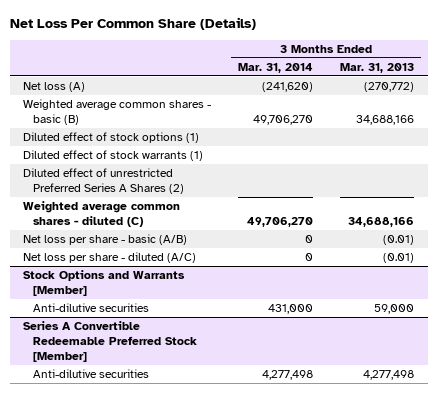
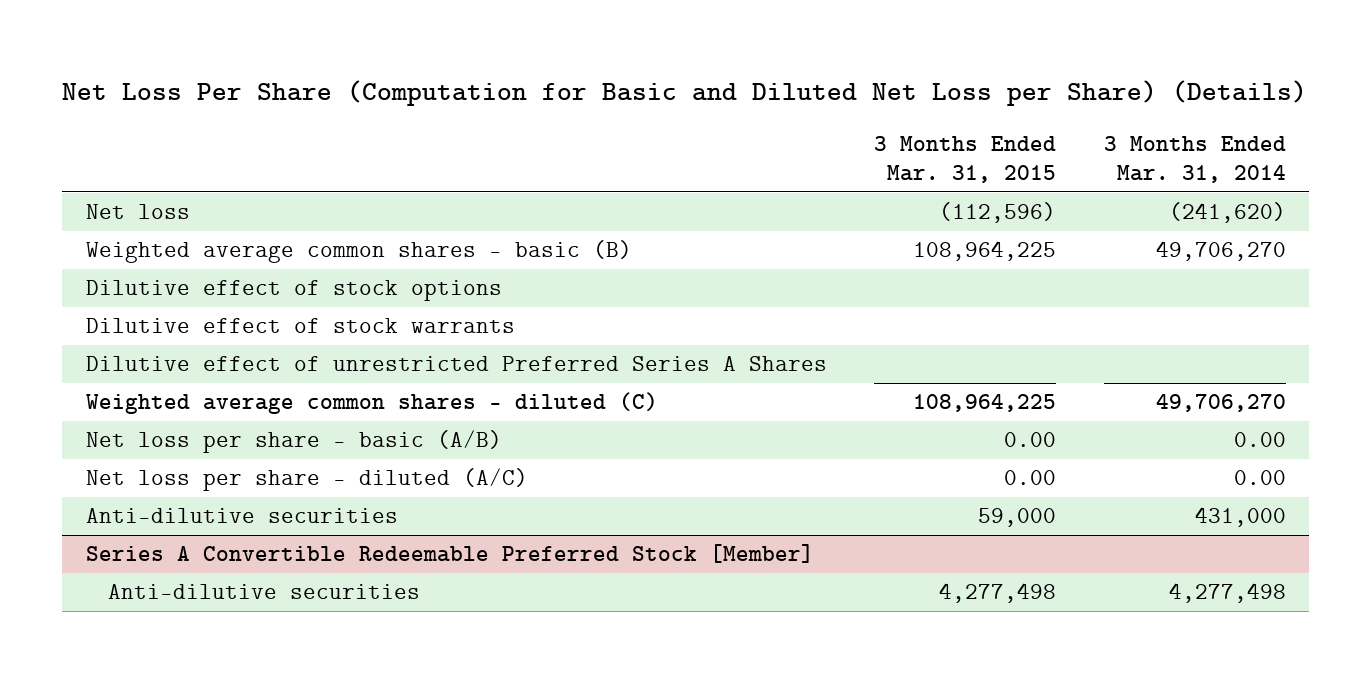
[9,16,256,30] Net Loss Per Common Share (Details) -> [62,80,1308,107] Net Loss Per Share (Computation for Basic and Diluted Net Loss per Share) (Details)
[340,62,415,73] Mar. 31, 2013 -> none
none -> [874,135,1057,184] 3 Months Ended Mar. 31, 2015
[23,82,86,93] Net loss (A) -> [86,204,191,220] Net loss
[23,132,200,144] Diluted effect of stock options (1) -> [86,280,503,302] Dilutive effect of stock options
[23,150,204,162] Diluted effect of stock warrants (1) -> [86,318,516,334] Dilutive effect of stock warrants
[23,168,185,195] Diluted effect of unrestricted Preferred Series A Shares (2) -> [86,356,828,372] Dilutive effect of unrestricted Preferred Series A Shares
[23,270,186,297] Stock Options and Warrants [Member] -> none
[305,235,314,244] 0 -> [1233,432,1286,448] 0.00
[305,253,314,262] 0 -> [1233,470,1286,486] 0.00

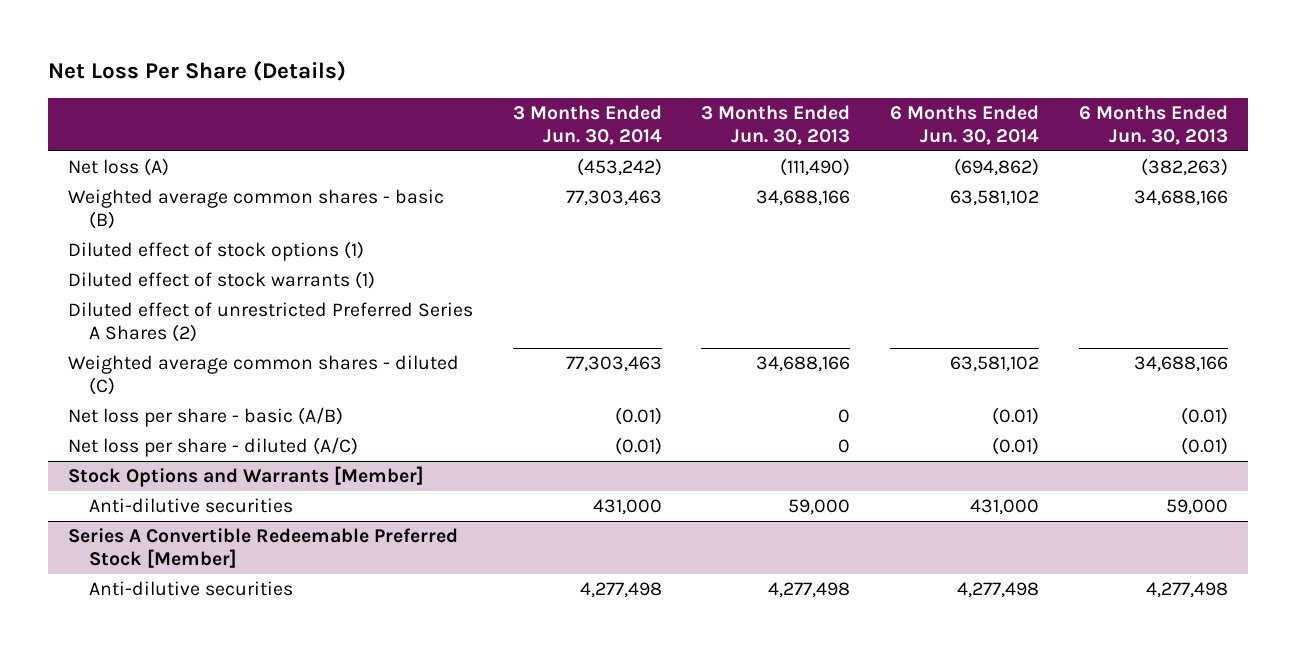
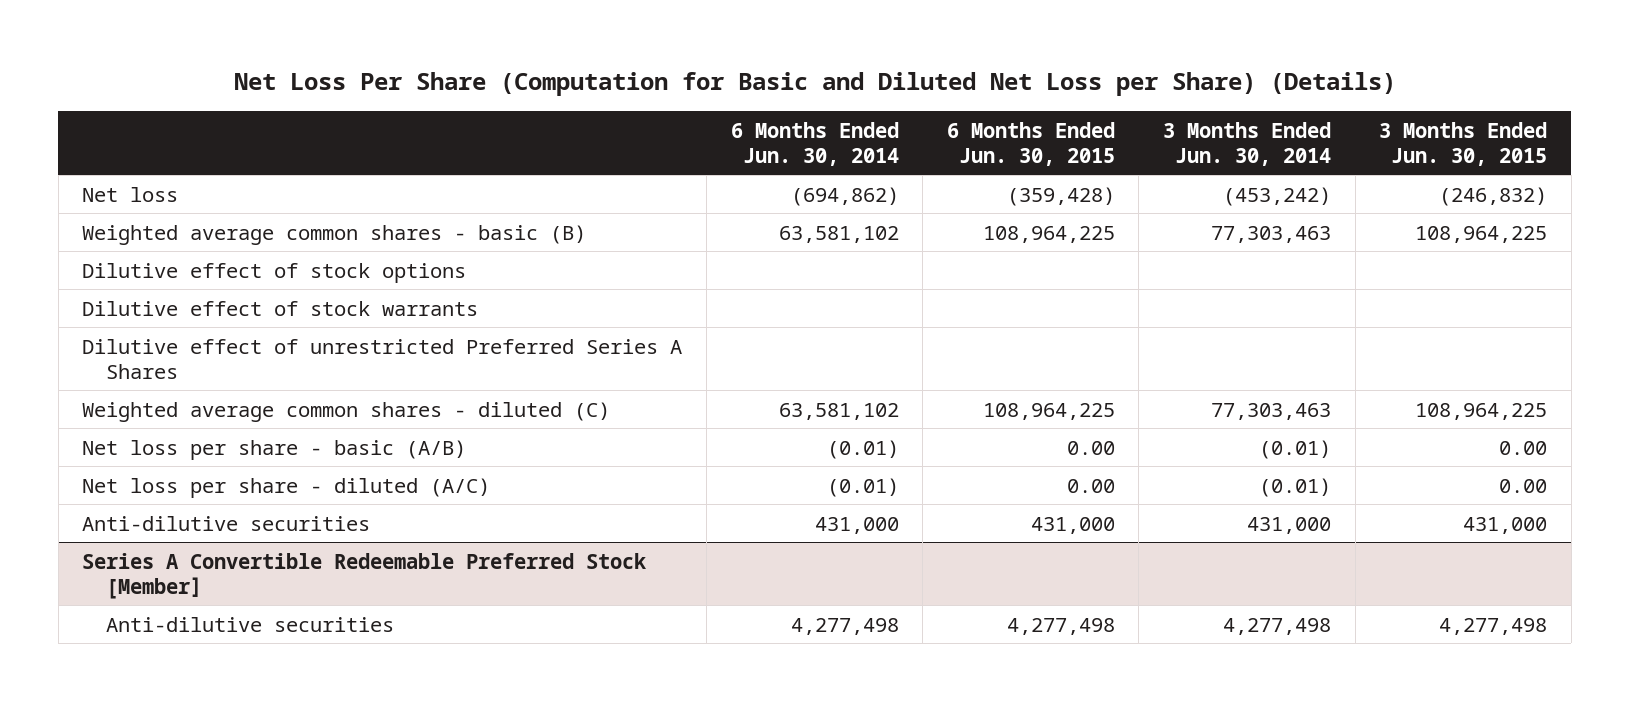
[48,61,347,82] Net Loss Per Share (Details) -> [233,72,1396,97] Net Loss Per Share (Computation for Basic and Diluted Net Loss per Share) (Details)
[701,104,851,145] 3 Months Ended Jun. 30, 2013 -> none
[1078,104,1228,145] 6 Months Ended Jun. 30, 2013 -> none
none -> [946,121,1115,166] 6 Months Ended Jun. 30, 2015
none -> [1379,121,1548,166] 3 Months Ended Jun. 30, 2015
[68,157,170,176] Net loss (A) -> [82,186,179,202] Net loss
[68,240,365,261] Diluted effect of stock options (1) -> [82,262,467,283] Dilutive effect of stock options
[68,270,376,289] Diluted effect of stock warrants (1) -> [82,300,479,316] Dilutive effect of stock warrants
[68,301,474,343] Diluted effect of unrestricted Preferred Series A Shares (2) -> [82,338,683,379] Dilutive effect of unrestricted Preferred Series A Shares
[68,465,425,487] Stock Options and Warrants [Member] -> none

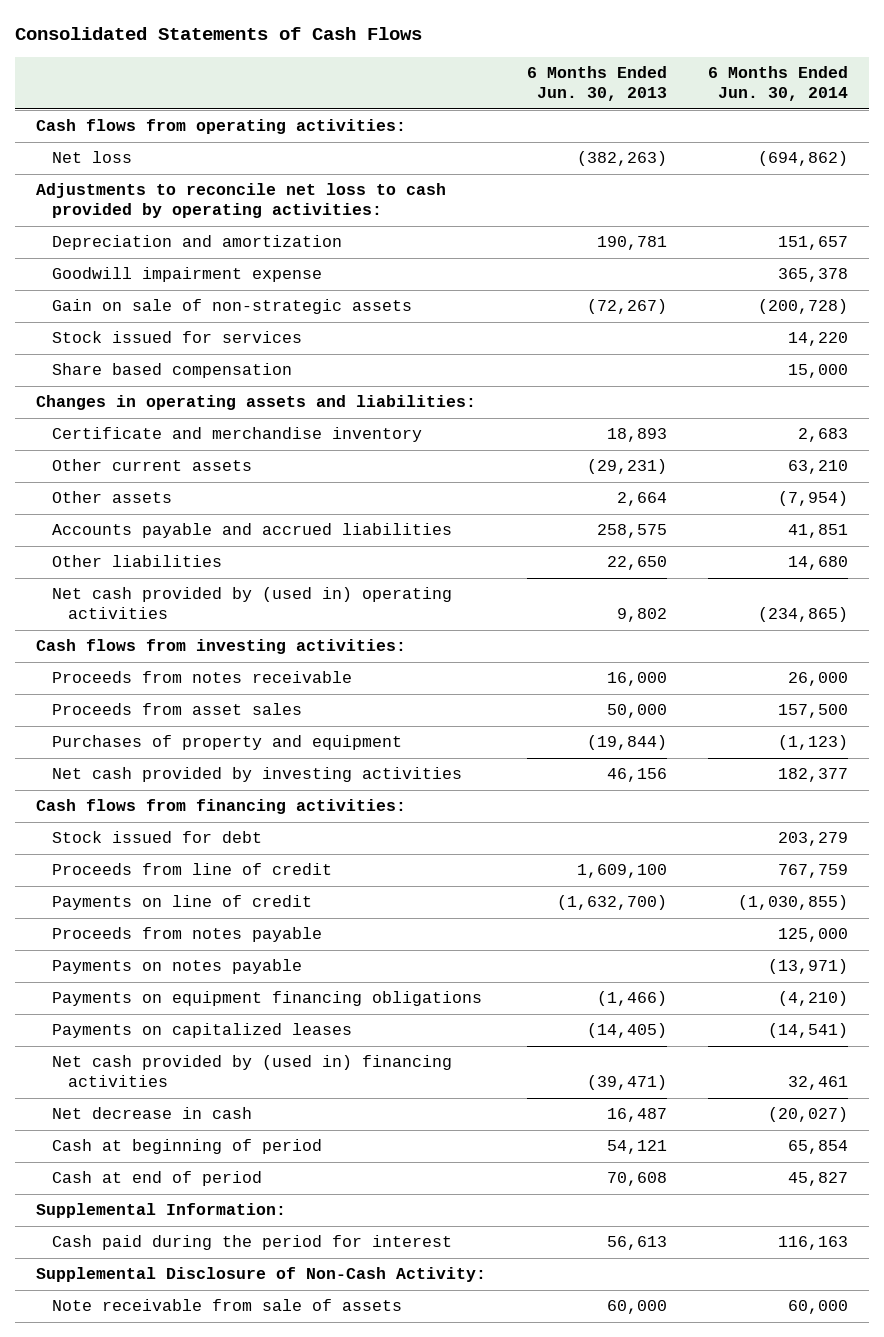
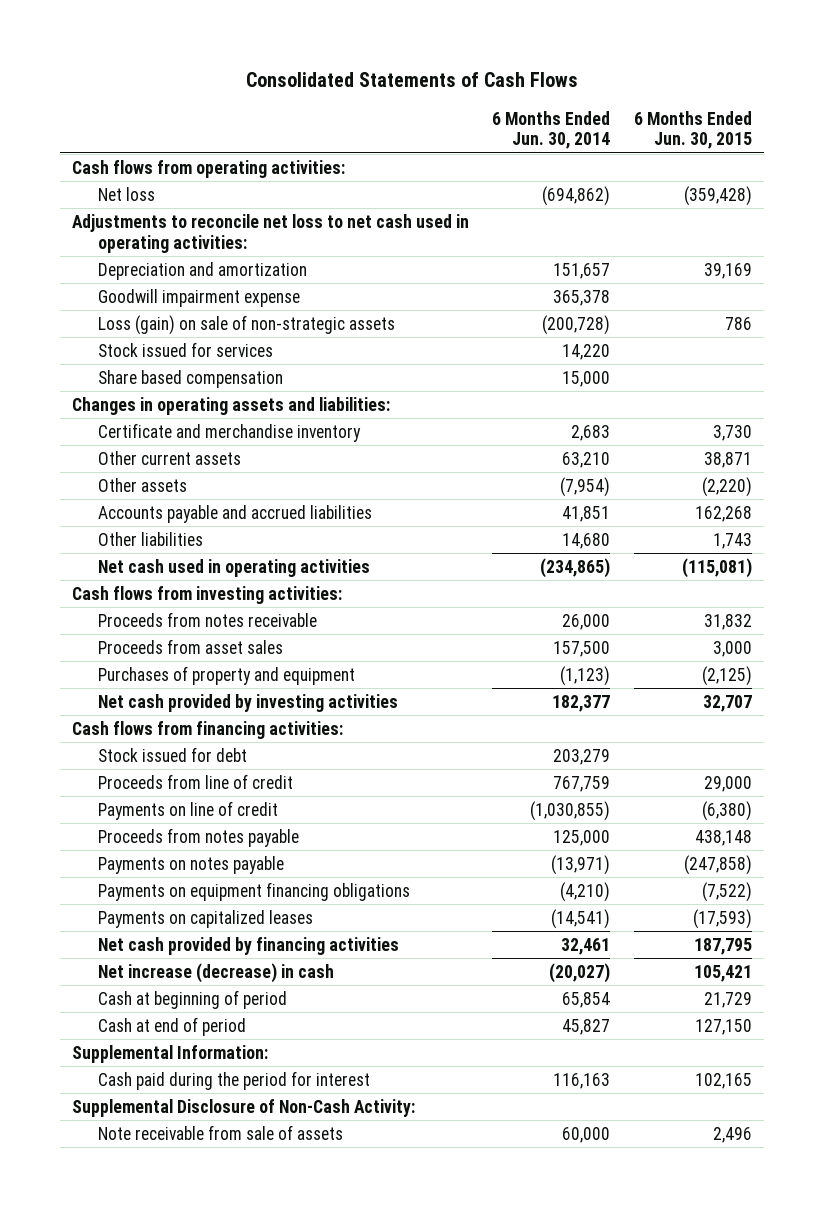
[526,66,667,102] 6 Months Ended Jun. 30, 2013 -> none
none -> [633,110,752,150] 6 Months Ended Jun. 30, 2015
[35,183,446,219] Adjustments to reconcile net loss to cash provided by operating activities: -> [71,213,469,253] Adjustments to reconcile net loss to net cash used in operating activities:
[52,299,413,315] Gain on sale of non-strategic assets -> [98,314,396,335] Loss (gain) on sale of non-strategic assets
[52,587,453,620] Net cash provided by (used in) operating activities -> [98,558,371,577] Net cash used in operating activities
[52,1055,453,1088] Net cash provided by (used in) financing activities -> [98,936,400,955] Net cash provided by financing activities
[52,1107,253,1120] Net decrease in cash -> [98,962,335,983] Net increase (decrease) in cash

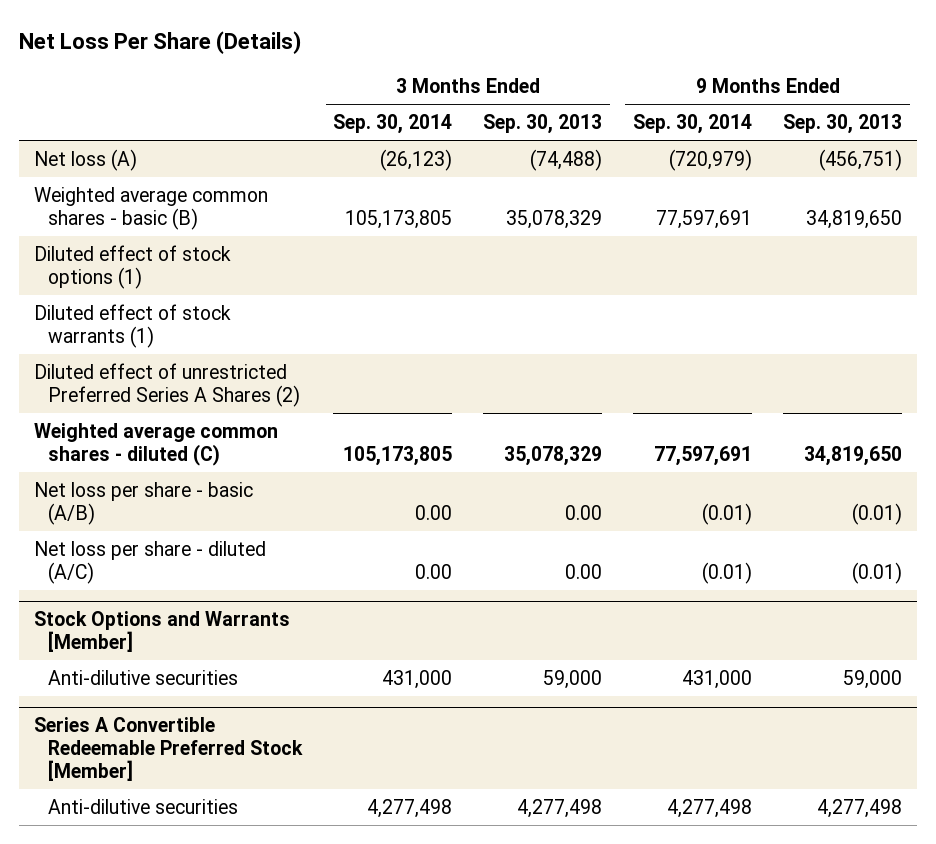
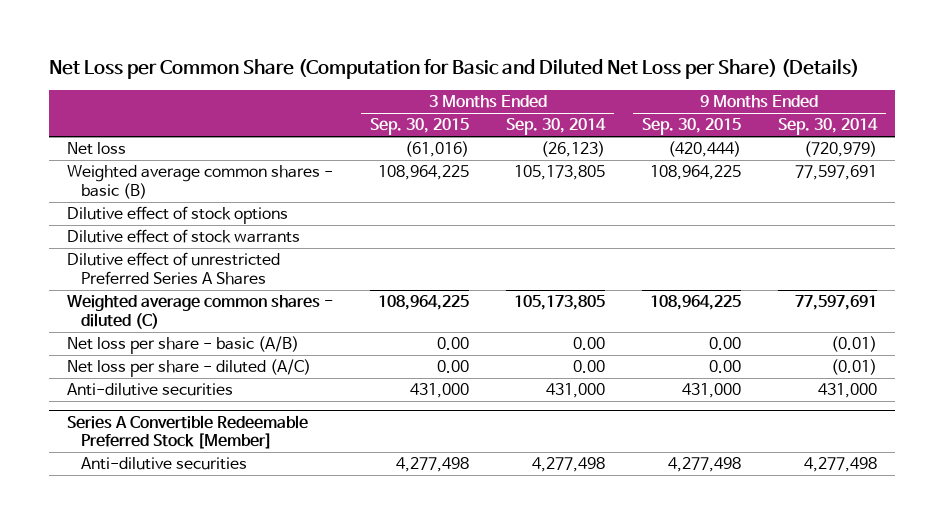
[18,30,301,54] Net Loss Per Share (Details) -> [48,58,859,79] Net Loss per Common Share (Computation for Basic and Diluted Net Loss per Share) (Details)
[483,114,603,135] Sep. 30, 2013 -> none
[782,114,902,135] Sep. 30, 2013 -> none
none -> [370,118,470,136] Sep. 30, 2015
none -> [641,118,741,136] Sep. 30, 2015
[34,148,138,171] Net loss (A) -> [67,142,127,156] Net loss
[34,244,232,289] Diluted effect of stock options (1) -> [67,206,289,225] Dilutive effect of stock options
[34,303,232,348] Diluted effect of stock warrants (1) -> [67,229,301,244] Dilutive effect of stock warrants
[34,362,301,407] Diluted effect of unrestricted Preferred Series A Shares (2) -> [67,252,281,285] Dilutive effect of unrestricted Preferred Series A Shares
[34,611,291,653] Stock Options and Warrants [Member] -> none

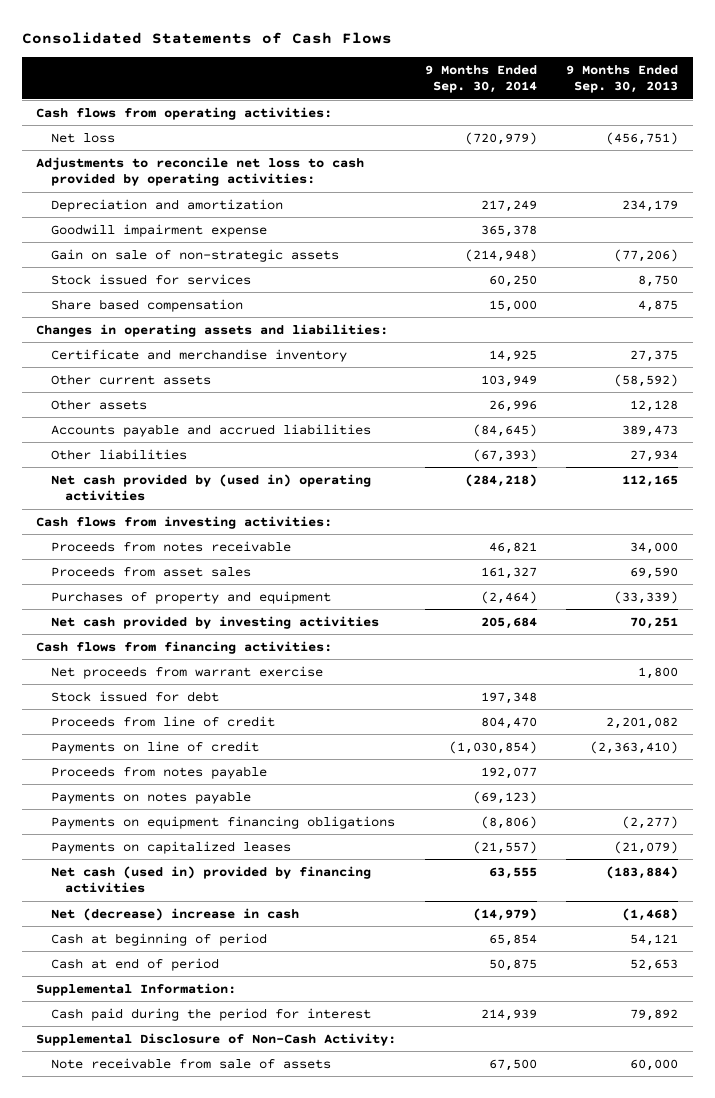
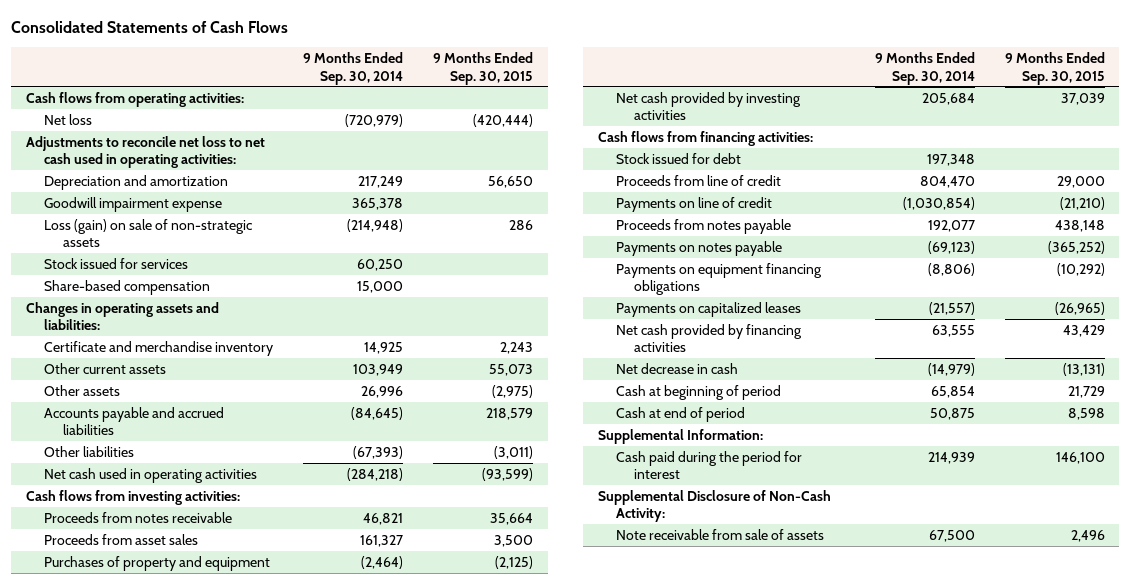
[566,64,679,94] 9 Months Ended Sep. 30, 2013 -> none
none -> [432,51,533,85] 9 Months Ended Sep. 30, 2015
[36,156,365,187] Adjustments to reconcile net loss to cash provided by operating activities: -> [26,135,266,169] Adjustments to reconcile net loss to net cash used in operating activities:
[50,248,339,262] Gain on sale of non-strategic assets -> [44,218,253,248] Loss (gain) on sale of non-strategic assets
[50,298,243,312] Share based compensation -> [44,279,211,295] Share-based compensation
[50,473,371,502] Net cash provided by (used in) operating activities -> [44,467,258,483] Net cash used in operating activities
[50,665,323,679] Net proceeds from warrant exercise -> none
[50,865,371,894] Net cash (used in) provided by financing activities -> [616,323,803,353] Net cash provided by financing activities
[50,907,299,921] Net (decrease) increase in cash -> [616,362,739,374] Net decrease in cash

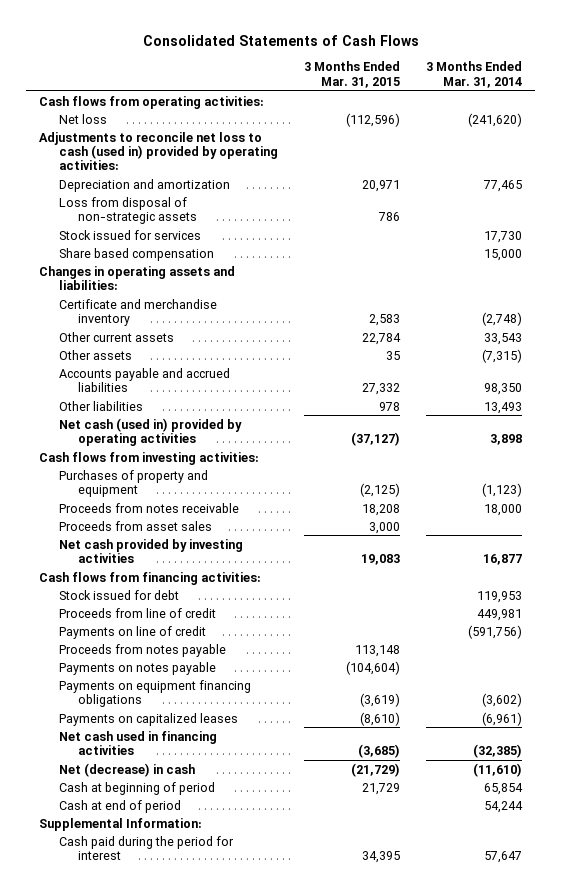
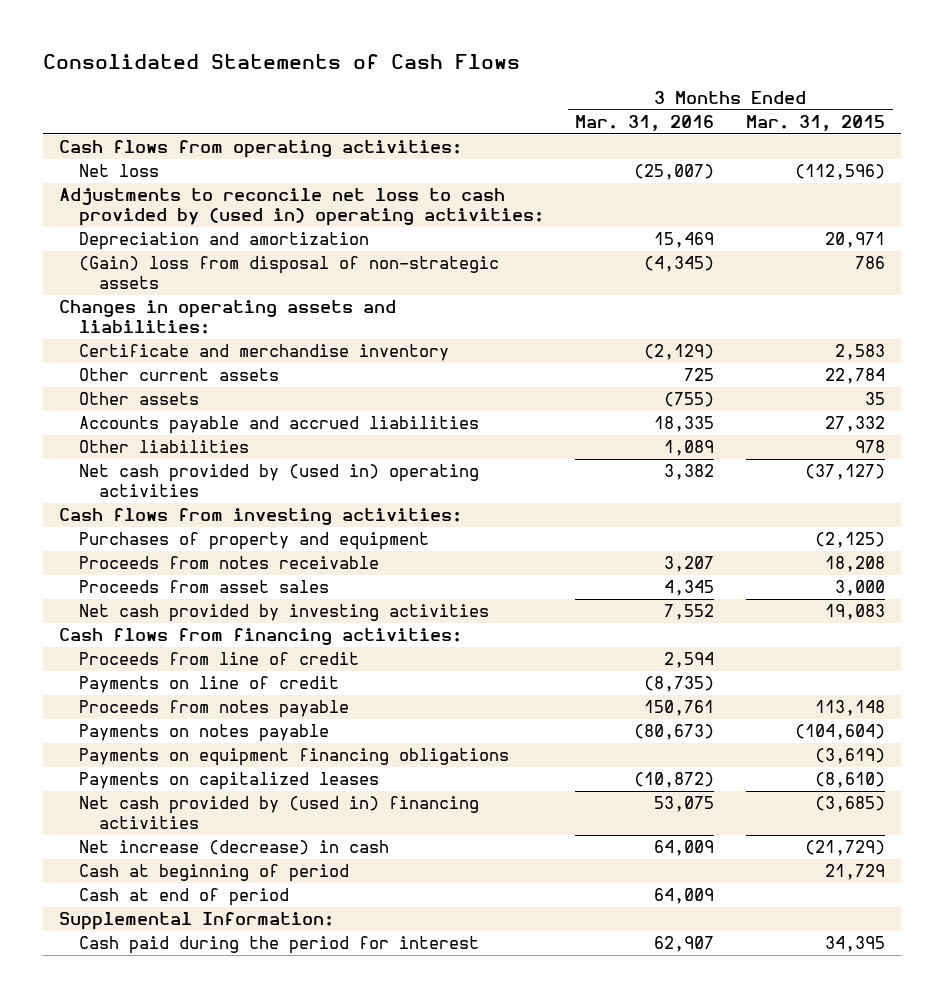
[426,61,523,88] 3 Months Ended Mar. 31, 2014 -> none
none -> [575,114,715,131] Mar. 31, 2016
[39,131,278,171] Adjustments to reconcile net loss to cash (used in) provided by operating activities: -> [58,188,545,226] Adjustments to reconcile net loss to cash provided by (used in) operating activities:
[58,229,201,240] Stock issued for services -> none
[58,247,214,261] Share based compensation -> none
[58,196,197,224] Loss from disposal of non-strategic assets -> [79,256,500,289] (Gain) loss from disposal of non-strategic assets
[58,417,242,446] Net cash (used in) provided by operating activities -> [79,464,480,497] Net cash provided by (used in) operating activities
[58,589,179,600] Stock issued for debt -> none
[58,730,217,755] Net cash used in financing activities -> [79,796,480,829] Net cash provided by (used in) financing activities
[58,762,195,777] Net (decrease) in cash -> [79,840,390,856] Net increase (decrease) in cash

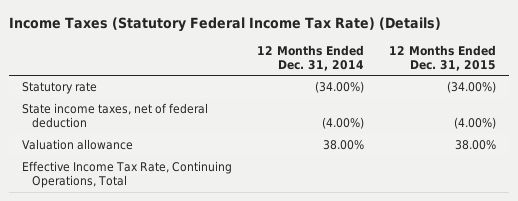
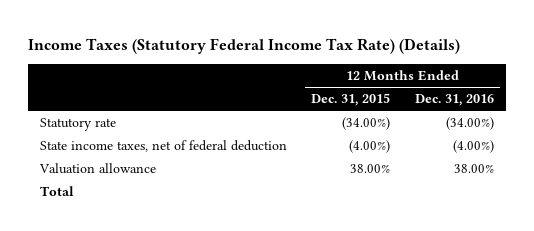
[257,44,365,71] 12 Months Ended Dec. 31, 2014 -> none
none -> [414,94,494,107] Dec. 31, 2016
[22,161,233,189] Effective Income Tax Rate, Continuing Operations, Total -> [39,186,74,197] Total

